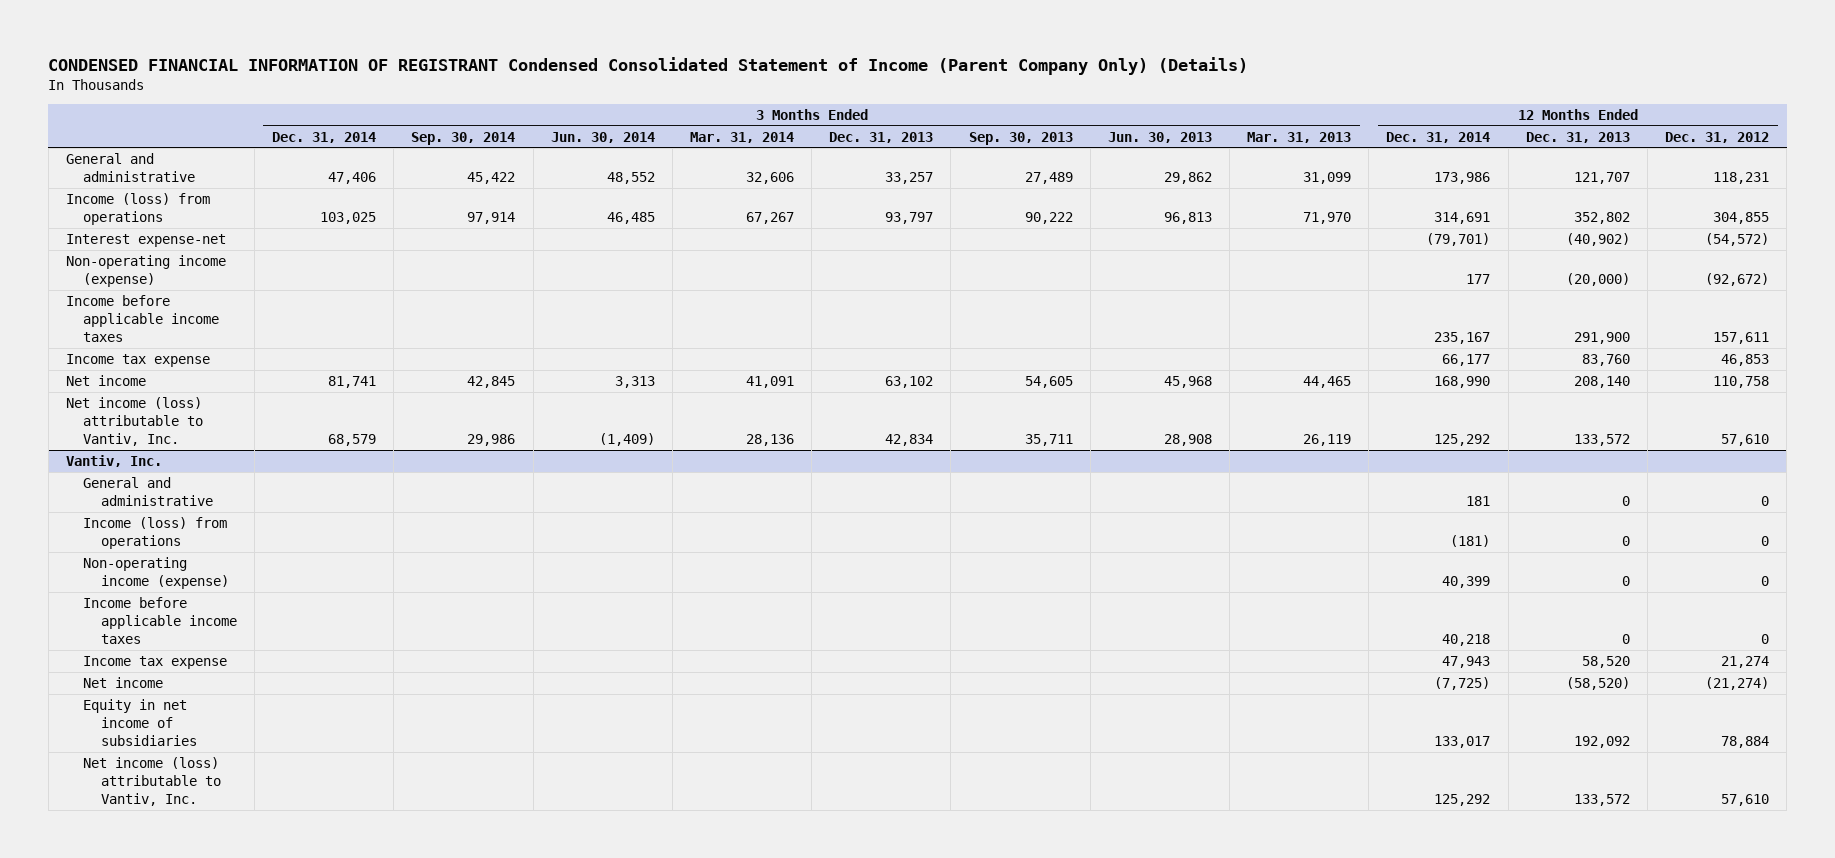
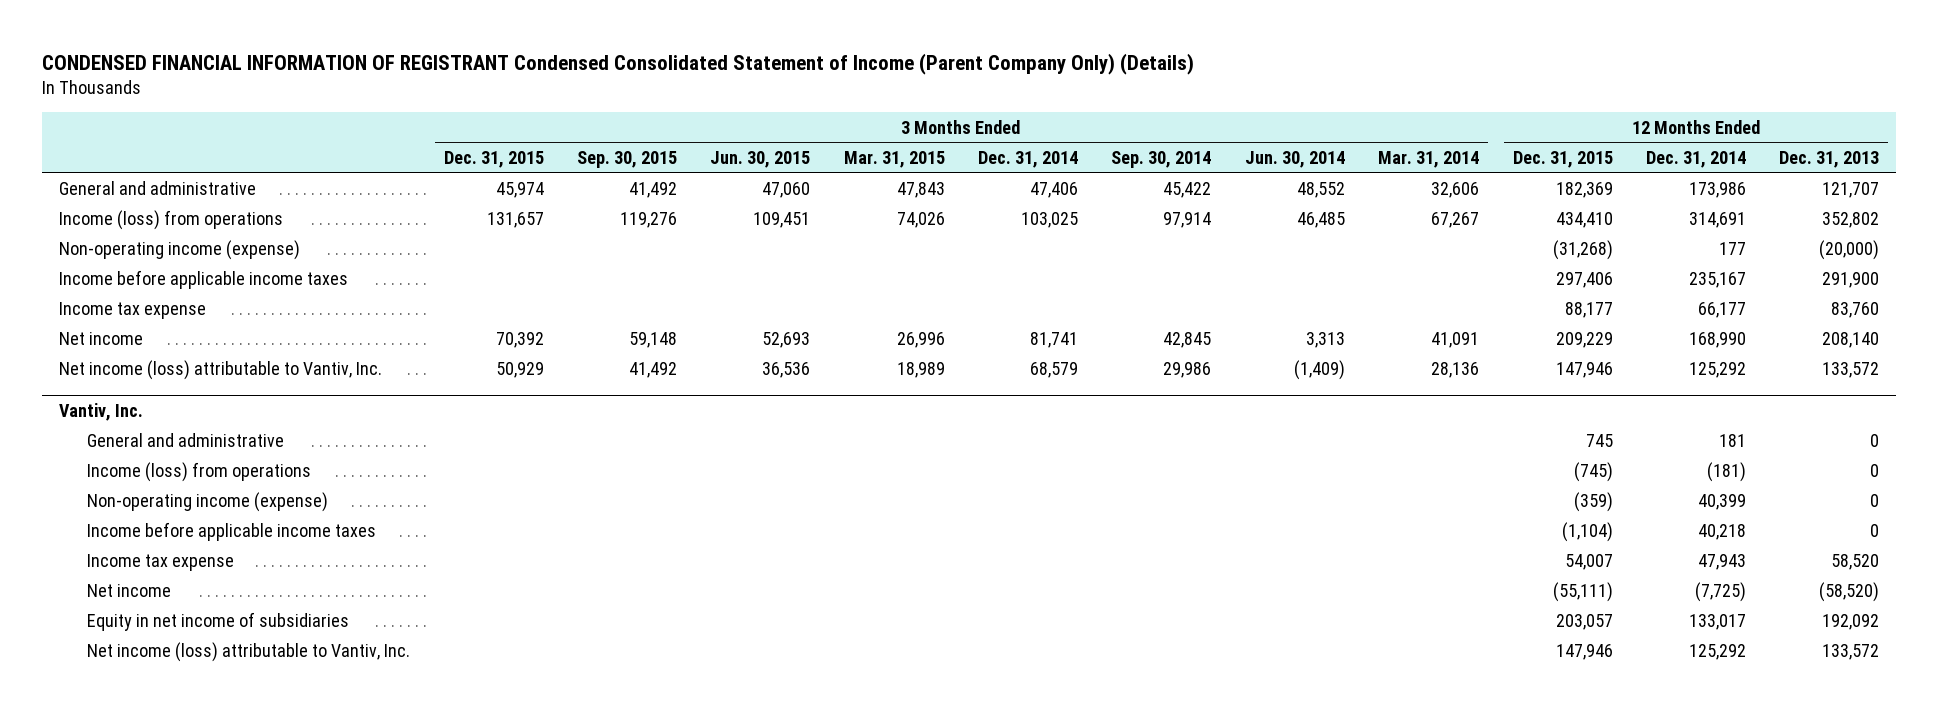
[829,131,934,143] Dec. 31, 2013 -> none
[968,131,1073,145] Sep. 30, 2013 -> none
[1107,131,1212,143] Jun. 30, 2013 -> none
[1247,131,1352,143] Mar. 31, 2013 -> none
[1665,131,1770,143] Dec. 31, 2012 -> none
none -> [443,150,544,168] Dec. 31, 2015
none -> [576,150,677,168] Sep. 30, 2015
none -> [710,150,811,168] Jun. 30, 2015
none -> [843,150,945,168] Mar. 31, 2015
none -> [1512,150,1613,168] Dec. 31, 2015
[66,234,227,248] Interest expense-net -> none

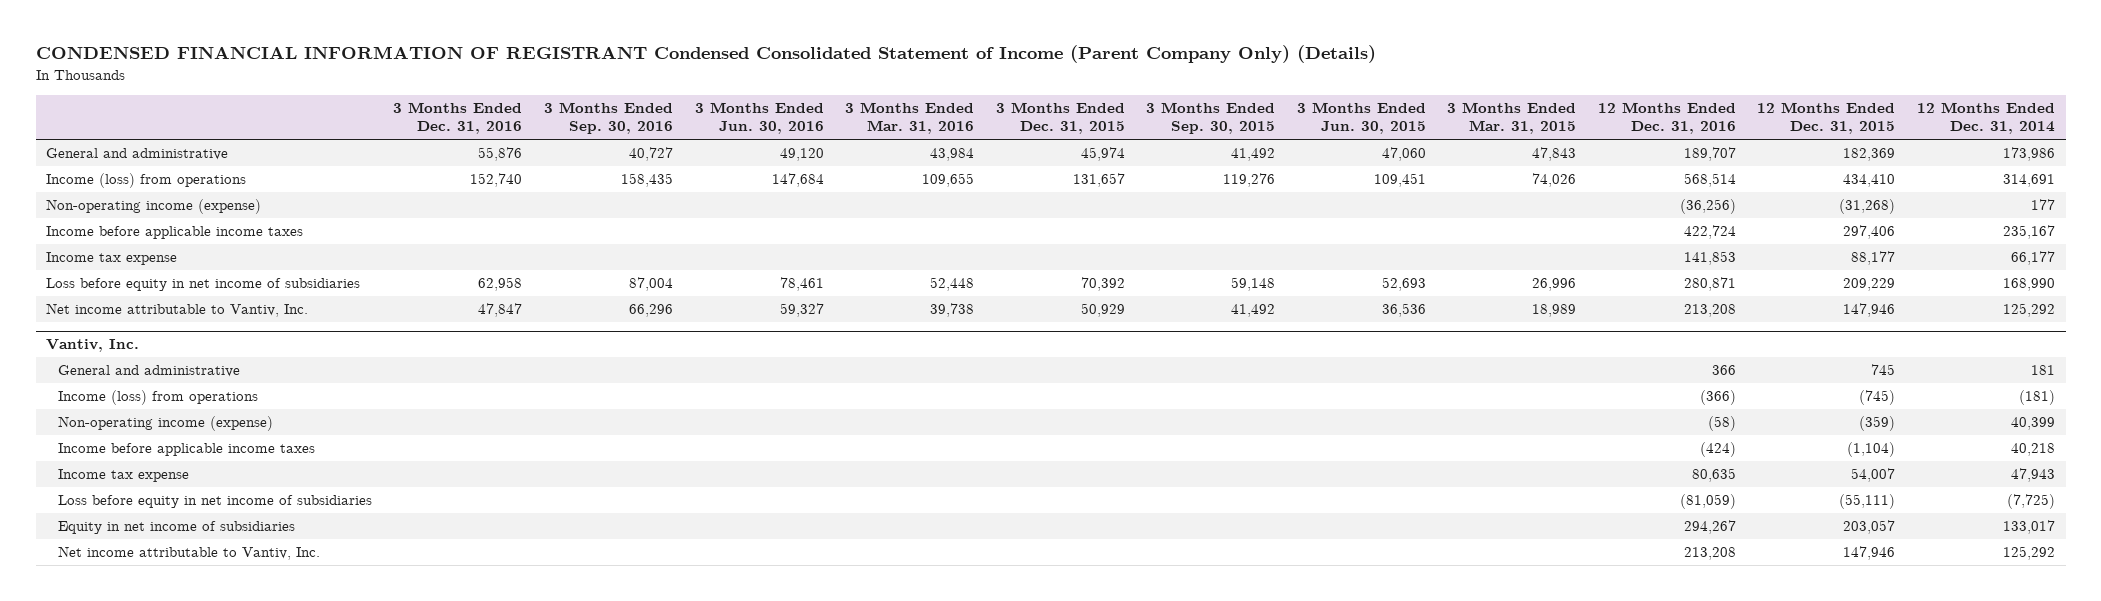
[978,150,1079,168] Dec. 31, 2014 -> none
[1111,150,1212,168] Sep. 30, 2014 -> none
[1244,150,1345,168] Jun. 30, 2014 -> none
[1378,150,1480,168] Mar. 31, 2014 -> none
[1779,150,1880,168] Dec. 31, 2013 -> none
none -> [393,101,523,135] 3 Months Ended Dec. 31, 2016
none -> [544,101,674,135] 3 Months Ended Sep. 30, 2016
none -> [694,101,824,135] 3 Months Ended Jun. 30, 2016
none -> [845,101,975,135] 3 Months Ended Mar. 31, 2016
none -> [1597,101,1736,135] 12 Months Ended Dec. 31, 2016
[58,332,143,346] Net income -> [46,278,361,292] Loss before equity in net income of subsidiaries
[58,360,382,381] Net income (loss) attributable to Vantiv, Inc. -> [46,303,309,318] Net income attributable to Vantiv, Inc.
[87,584,172,598] Net income -> [57,495,372,509] Loss before equity in net income of subsidiaries
[87,642,411,663] Net income (loss) attributable to Vantiv, Inc. -> [57,546,320,561] Net income attributable to Vantiv, Inc.

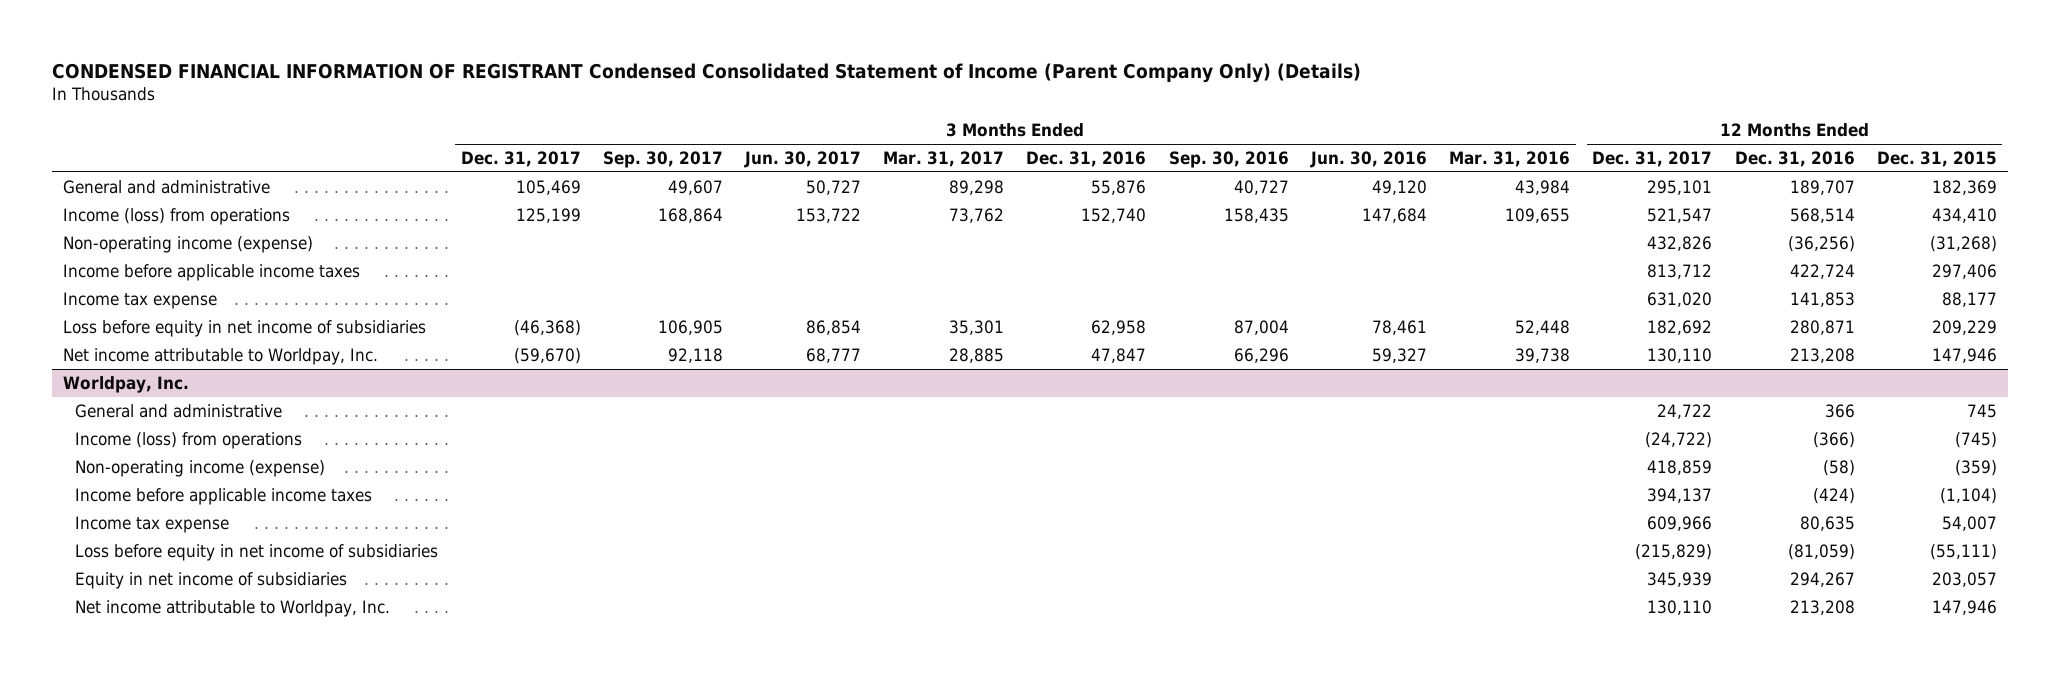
[995,101,1125,135] 3 Months Ended Dec. 31, 2015 -> none
[1146,101,1276,135] 3 Months Ended Sep. 30, 2015 -> none
[1296,101,1426,135] 3 Months Ended Jun. 30, 2015 -> none
[1447,101,1577,135] 3 Months Ended Mar. 31, 2015 -> none
[1917,101,2056,135] 12 Months Ended Dec. 31, 2014 -> none
none -> [460,151,581,168] Dec. 31, 2017
none -> [602,151,723,169] Sep. 30, 2017
none -> [744,151,862,169] Jun. 30, 2017
none -> [883,151,1005,168] Mar. 31, 2017
none -> [1592,151,1713,168] Dec. 31, 2017
[46,339,140,353] Vantiv, Inc. -> none
[46,303,309,318] Net income attributable to Vantiv, Inc. -> [63,347,379,365] Net income attributable to Worldpay, Inc.
none -> [63,375,190,393] Worldpay, Inc.
[57,546,320,561] Net income attributable to Vantiv, Inc. -> [75,599,391,617] Net income attributable to Worldpay, Inc.

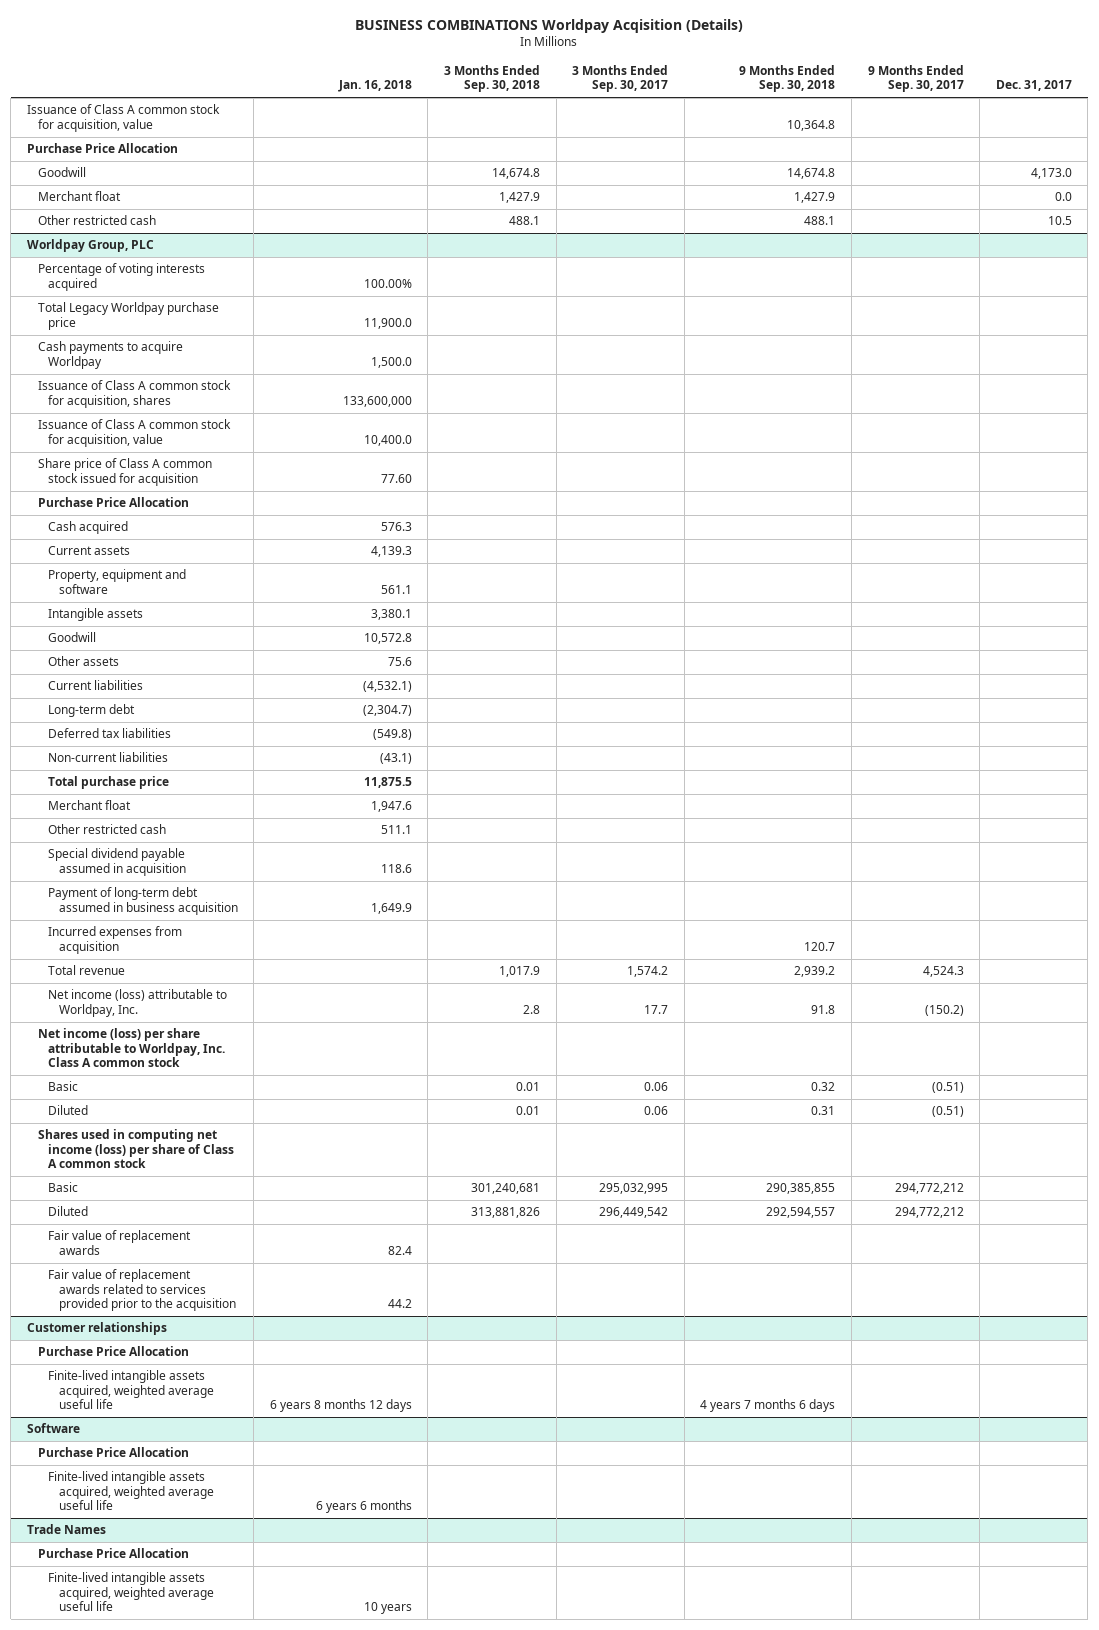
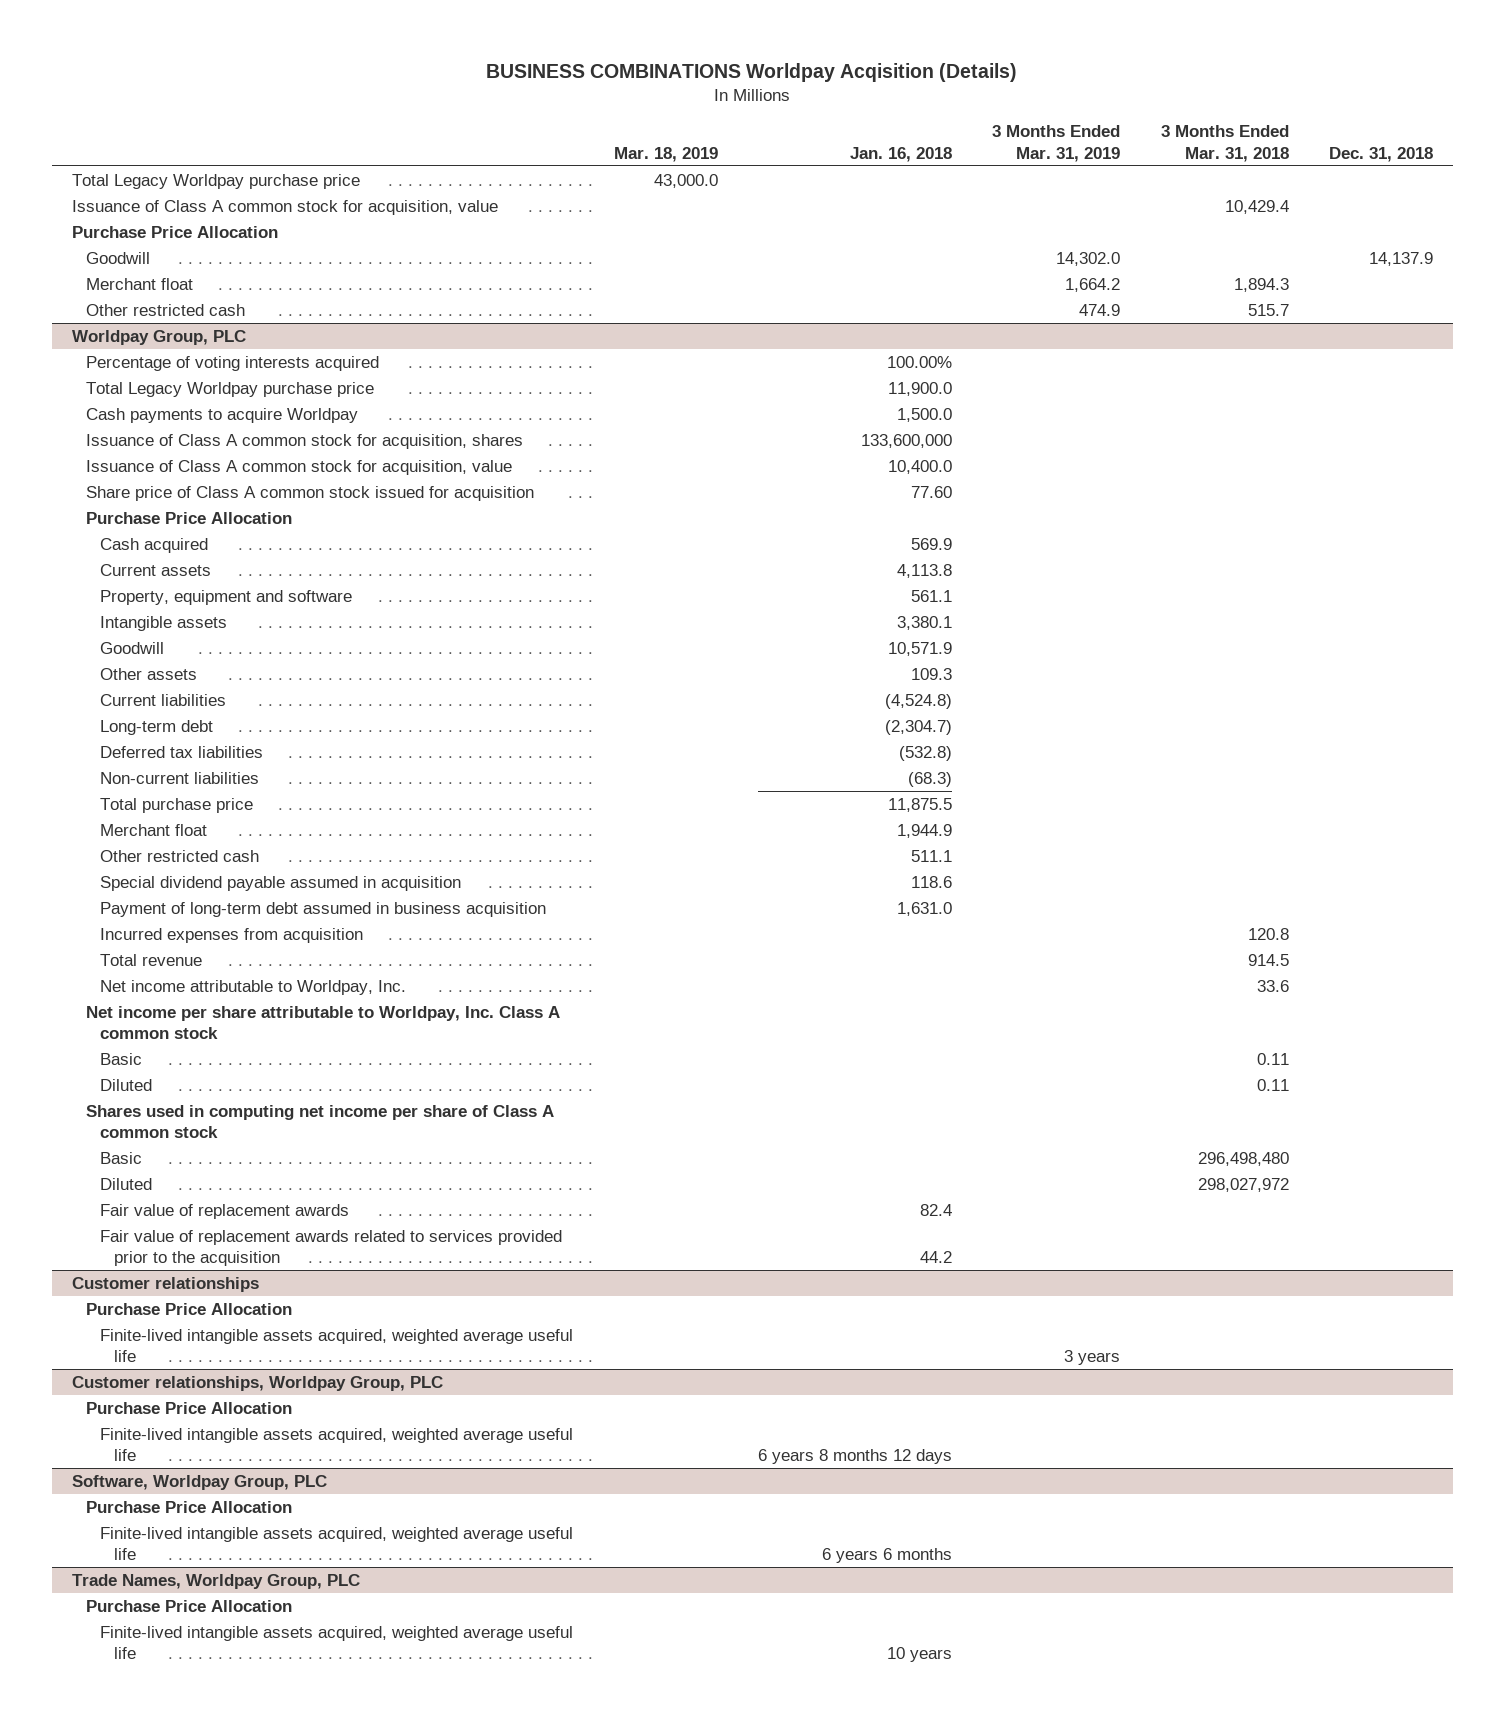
[443,64,540,93] 3 Months Ended Sep. 30, 2018 -> none
[572,64,669,93] 3 Months Ended Sep. 30, 2017 -> none
[739,64,836,93] 9 Months Ended Sep. 30, 2018 -> none
[867,64,964,93] 9 Months Ended Sep. 30, 2017 -> none
[995,80,1072,92] Dec. 31, 2017 -> none
none -> [613,146,718,162] Mar. 18, 2019
none -> [992,125,1121,162] 3 Months Ended Mar. 31, 2019
none -> [1160,125,1289,162] 3 Months Ended Mar. 31, 2018
none -> [1328,146,1433,162] Dec. 31, 2018
none -> [71,173,360,189] Total Legacy Worldpay purchase price
[380,522,412,532] 576.3 -> [910,537,952,550] 569.9
[370,546,412,558] 4,139.3 -> [896,563,952,578] 4,113.8
[363,633,412,645] 10,572.8 -> [887,641,952,656] 10,571.9
[387,657,412,667] 75.6 -> [910,667,952,680] 109.3
[362,681,412,693] (4,532.1) -> [884,693,952,709] (4,524.8)
[372,729,412,741] (549.8) -> [898,745,952,761] (532.8)
[379,753,412,765] (43.1) -> [907,771,952,787] (68.3)
[370,801,412,813] 1,947.6 -> [896,823,952,838] 1,944.9
[370,902,412,914] 1,649.9 -> [896,901,952,916] 1,631.0
[48,989,228,1017] Net income (loss) attributable to Worldpay, Inc. -> [100,979,407,995] Net income attributable to Worldpay, Inc.
[37,1028,226,1068] Net income (loss) per share attributable to Worldpay, Inc. Class A common stock -> [86,1005,561,1040] Net income per share attributable to Worldpay, Inc. Class A common stock
[37,1129,235,1169] Shares used in computing net income (loss) per share of Class A common stock -> [86,1104,555,1139] Shares used in computing net income per share of Class A common stock
none -> [100,1328,574,1363] Finite-lived intangible assets acquired, weighted average useful life
none -> [71,1375,443,1391] Customer relationships, Worldpay Group, PLC
none -> [86,1401,293,1414] Purchase Price Allocation
[26,1423,80,1434] Software -> none
none -> [71,1474,327,1490] Software, Worldpay Group, PLC
[26,1524,106,1535] Trade Names -> none
none -> [71,1573,360,1589] Trade Names, Worldpay Group, PLC

